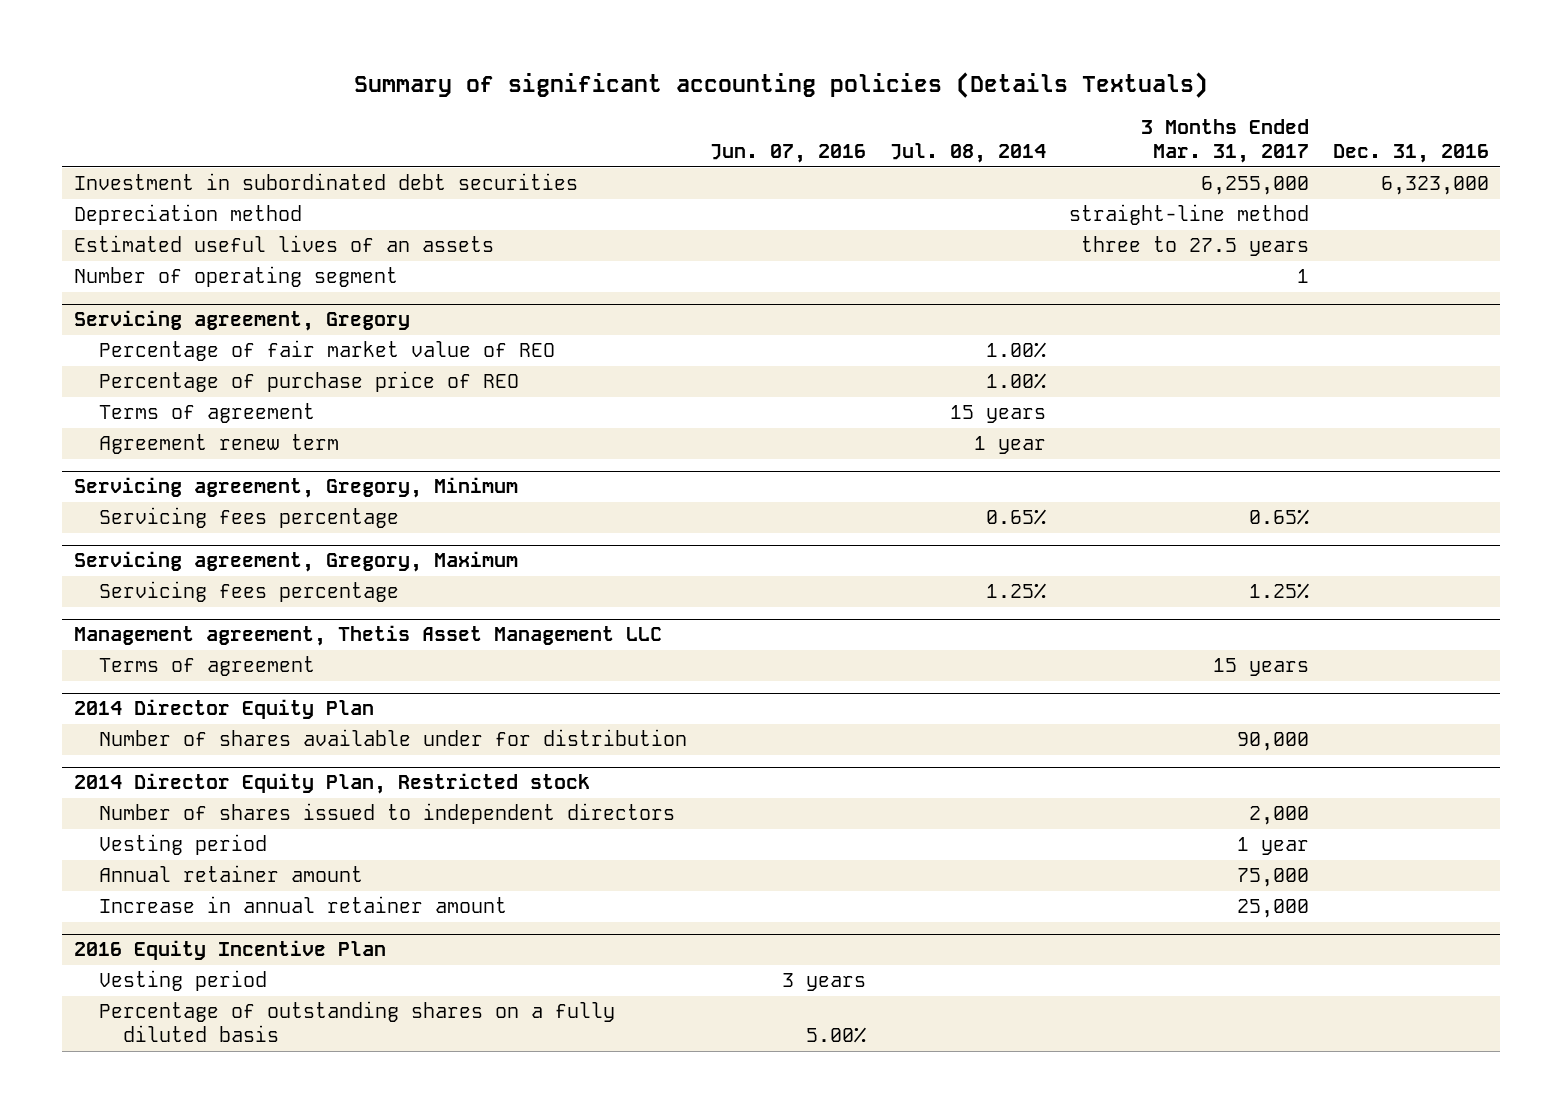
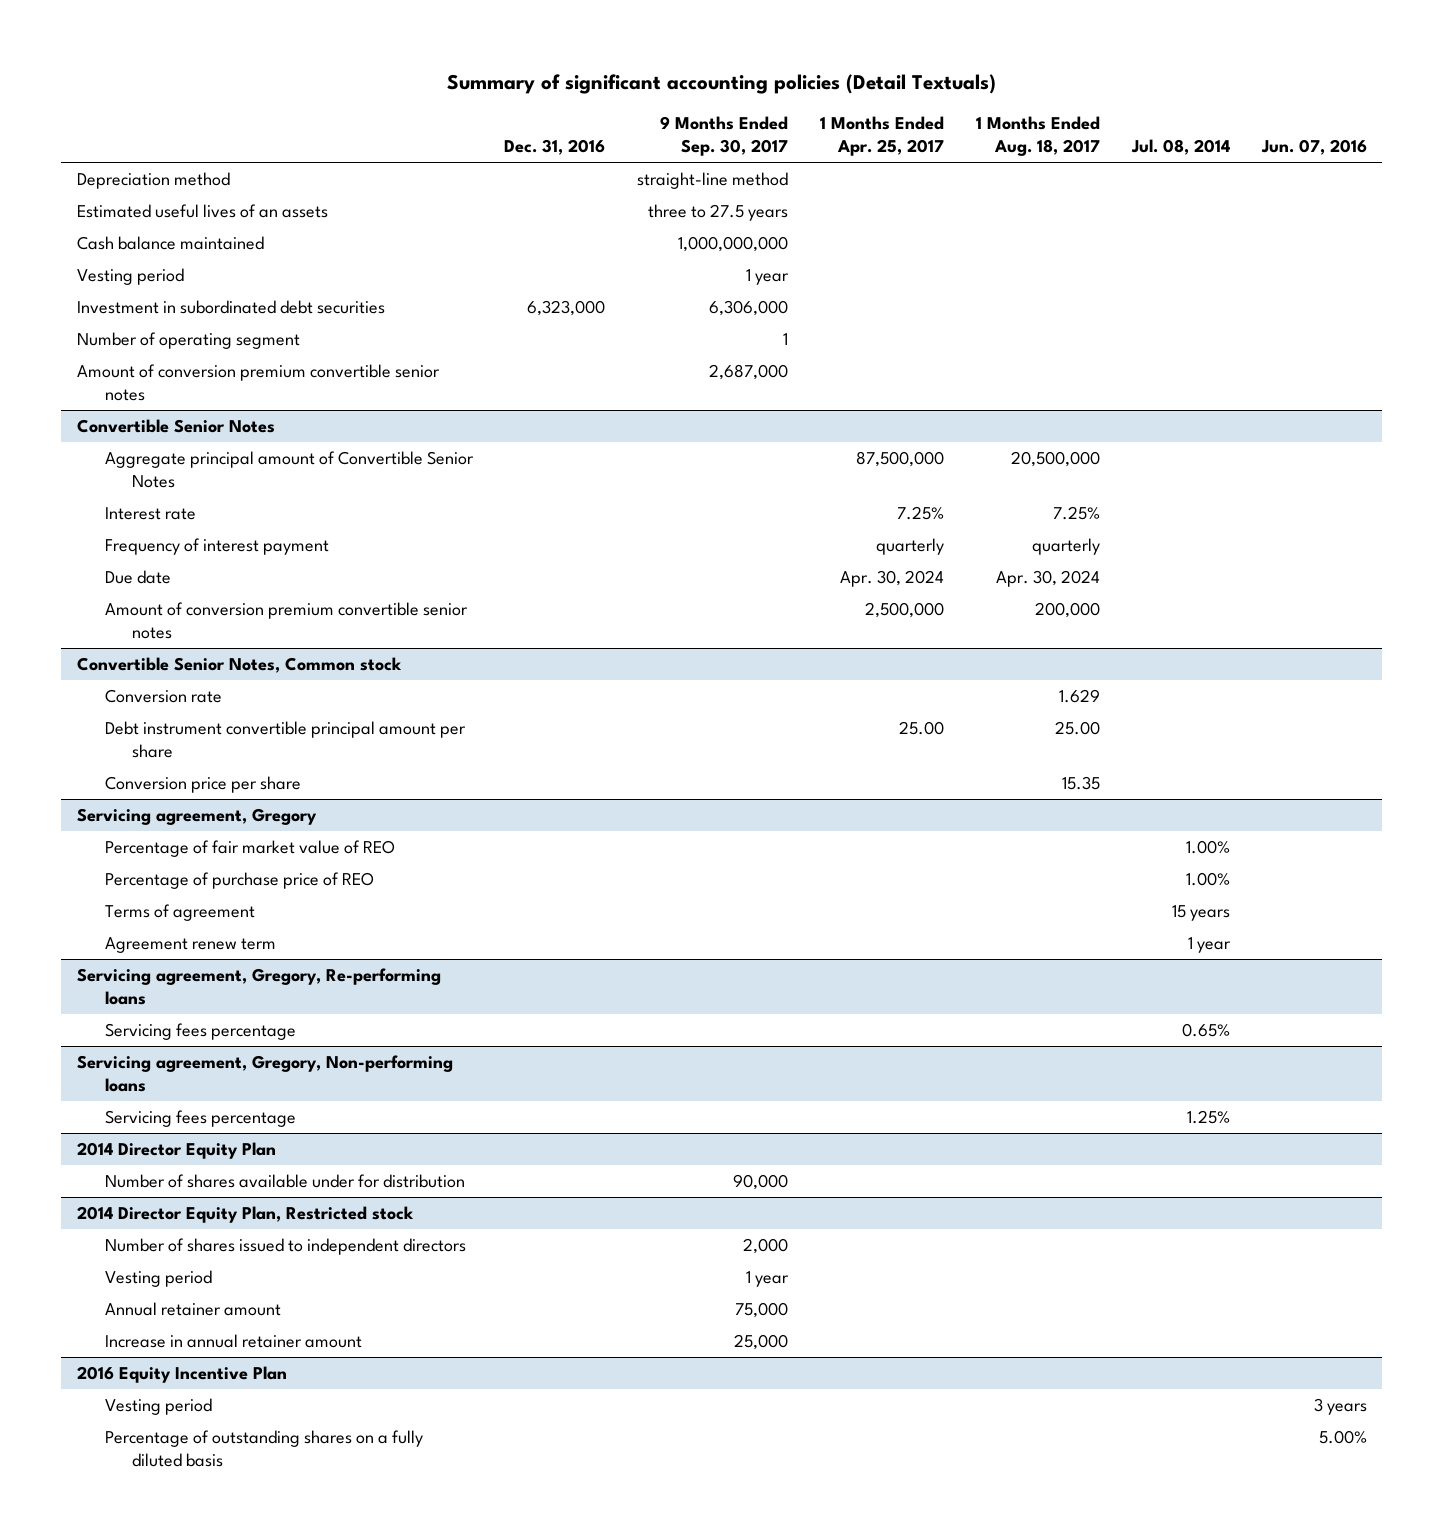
[354,72,1209,99] Summary of significant accounting policies (Details Textuals) -> [446,73,996,94] Summary of significant accounting policies (Detail Textuals)
[1141,119,1310,164] 3 Months Ended Mar. 31, 2017 -> none
none -> [660,116,789,157] 9 Months Ended Sep. 30, 2017
none -> [820,116,945,157] 1 Months Ended Apr. 25, 2017
none -> [975,116,1100,157] 1 Months Ended Aug. 18, 2017
none -> [76,236,264,251] Cash balance maintained
none -> [76,268,184,286] Vesting period
[73,173,578,191] Investment in subordinated debt securities -> [76,300,385,315] Investment in subordinated debt securities
none -> [76,364,440,401] Amount of conversion premium convertible senior notes
none -> [76,419,275,434] Convertible Senior Notes
none -> [104,451,474,488] Aggregate principal amount of Convertible Senior Notes
none -> [104,507,196,521] Interest rate
none -> [104,538,329,556] Frequency of interest payment
none -> [104,570,171,585] Due date
none -> [104,602,468,639] Amount of conversion premium convertible senior notes
none -> [76,657,402,674] Convertible Senior Notes, Common stock
none -> [104,689,222,704] Conversion rate
none -> [104,721,466,758] Debt instrument convertible principal amount per share
none -> [104,776,301,794] Conversion price per share
[73,477,518,499] Servicing agreement, Gregory, Minimum -> [76,968,441,1005] Servicing agreement, Gregory, Re-performing loans
[73,551,518,573] Servicing agreement, Gregory, Maximum -> [76,1055,453,1092] Servicing agreement, Gregory, Non-performing loans
[73,625,662,647] Management agreement, Thetis Asset Management LLC -> none
[98,656,315,677] Terms of agreement -> none

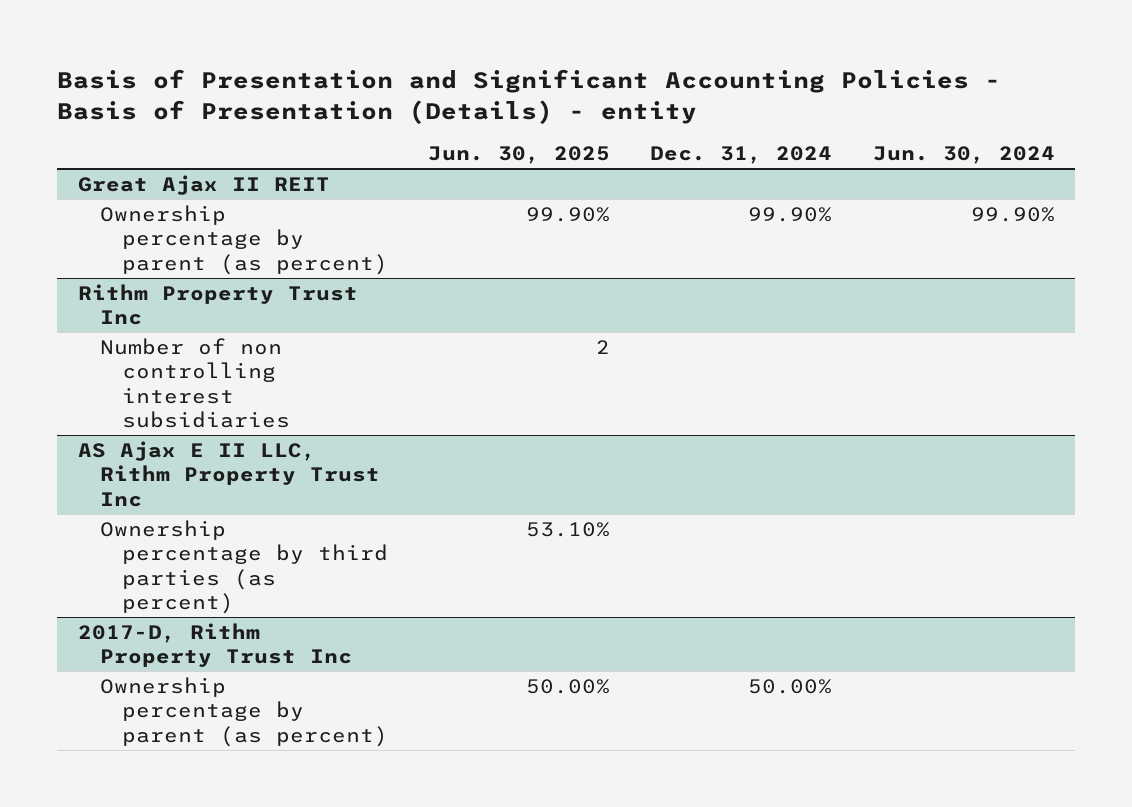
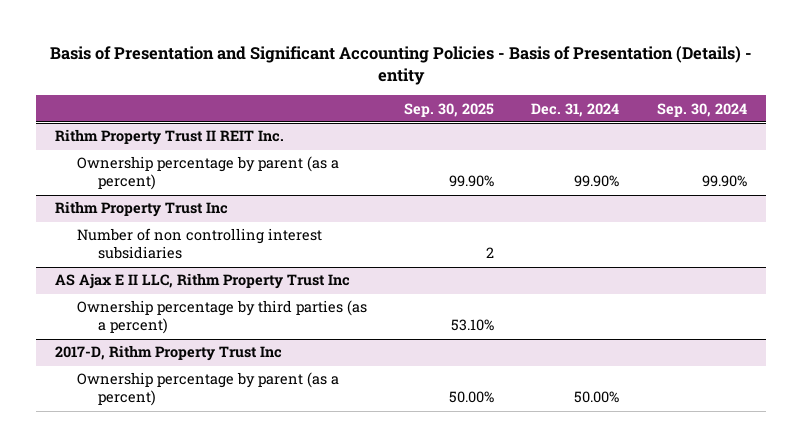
[428,146,611,165] Jun. 30, 2025 -> none
[872,146,1055,165] Jun. 30, 2024 -> none
none -> [403,102,494,117] Sep. 30, 2025
none -> [656,102,747,117] Sep. 30, 2024
[77,174,330,195] Great Ajax II REIT -> none
[99,204,388,275] Ownership percentage by parent (as percent) -> none
none -> [55,129,285,146] Rithm Property Trust II REIT Inc.
none -> [76,156,339,191] Ownership percentage by parent (as a percent)
[99,519,388,615] Ownership percentage by third parties (as percent) -> [76,300,367,335] Ownership percentage by third parties (as a percent)
[99,676,388,747] Ownership percentage by parent (as percent) -> [76,372,339,407] Ownership percentage by parent (as a percent)

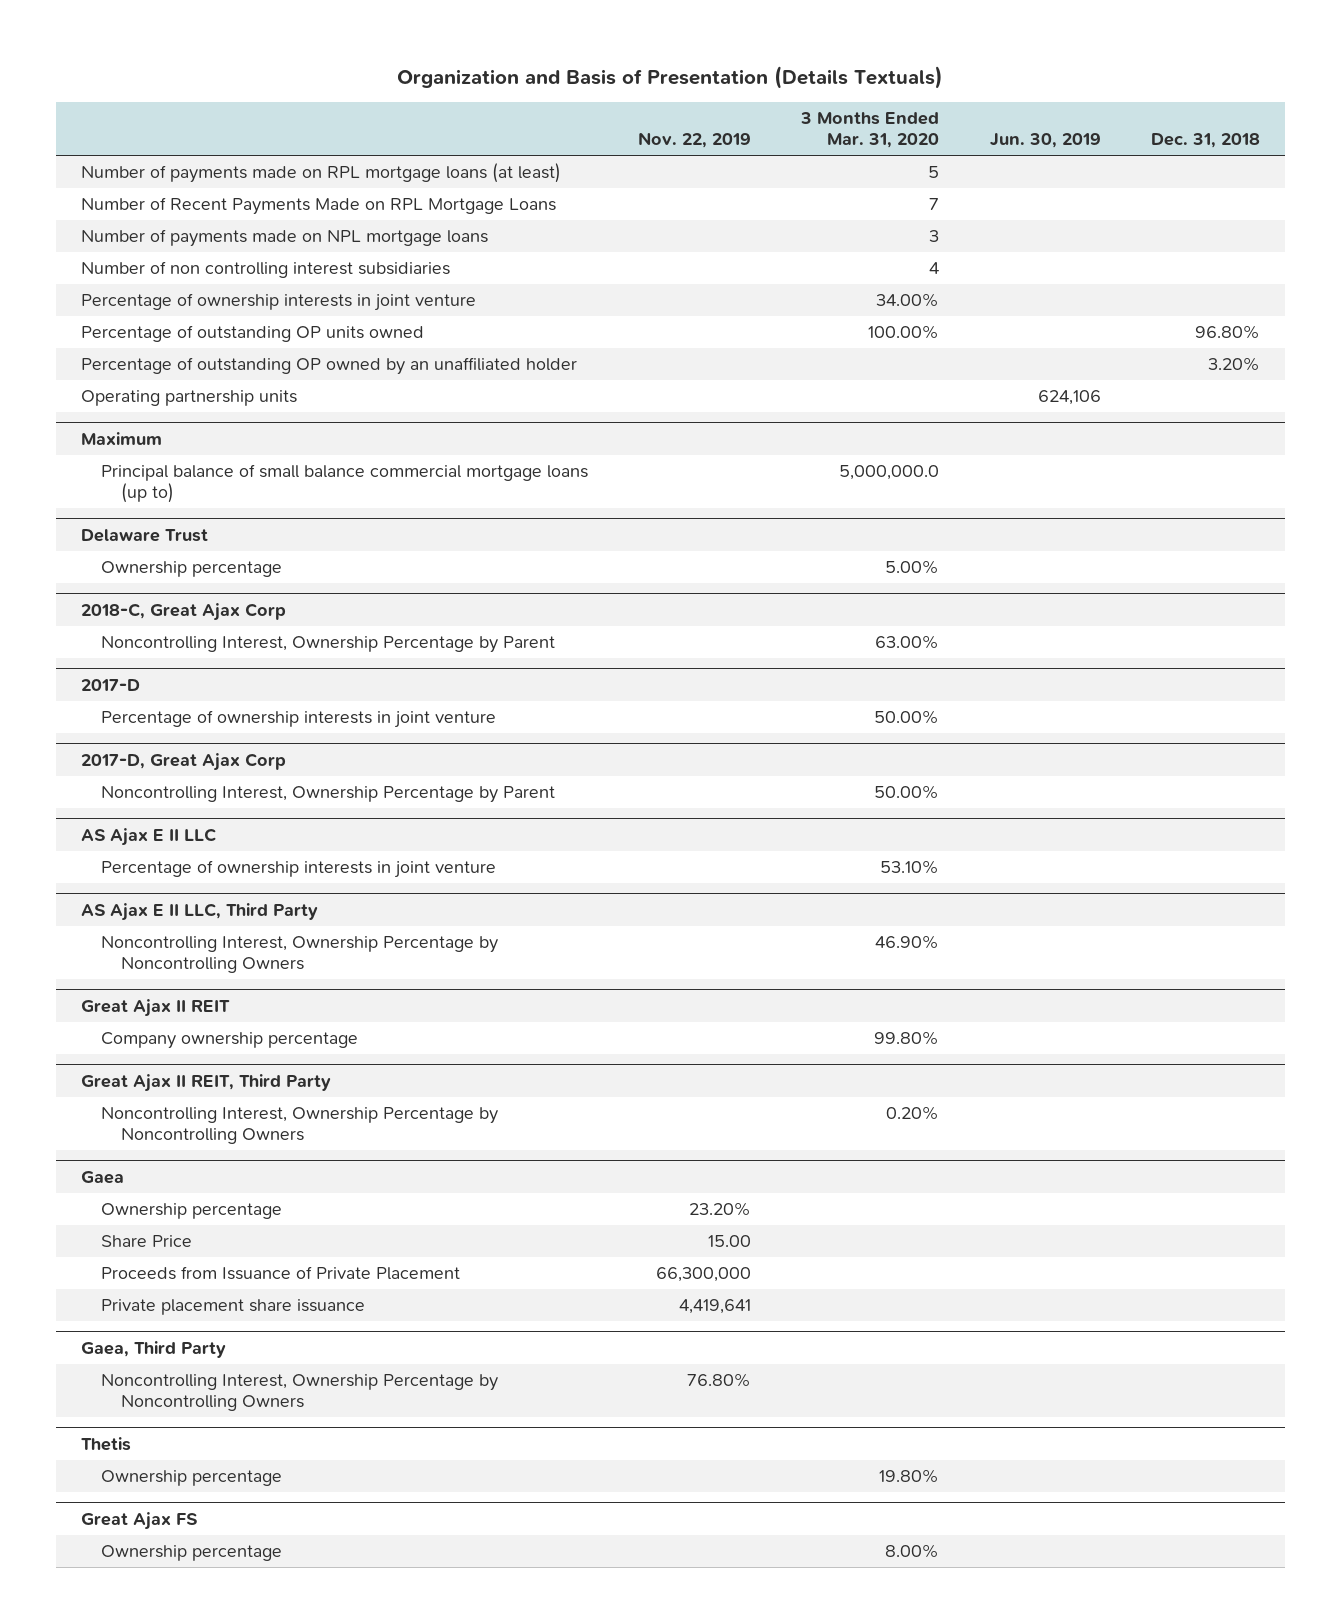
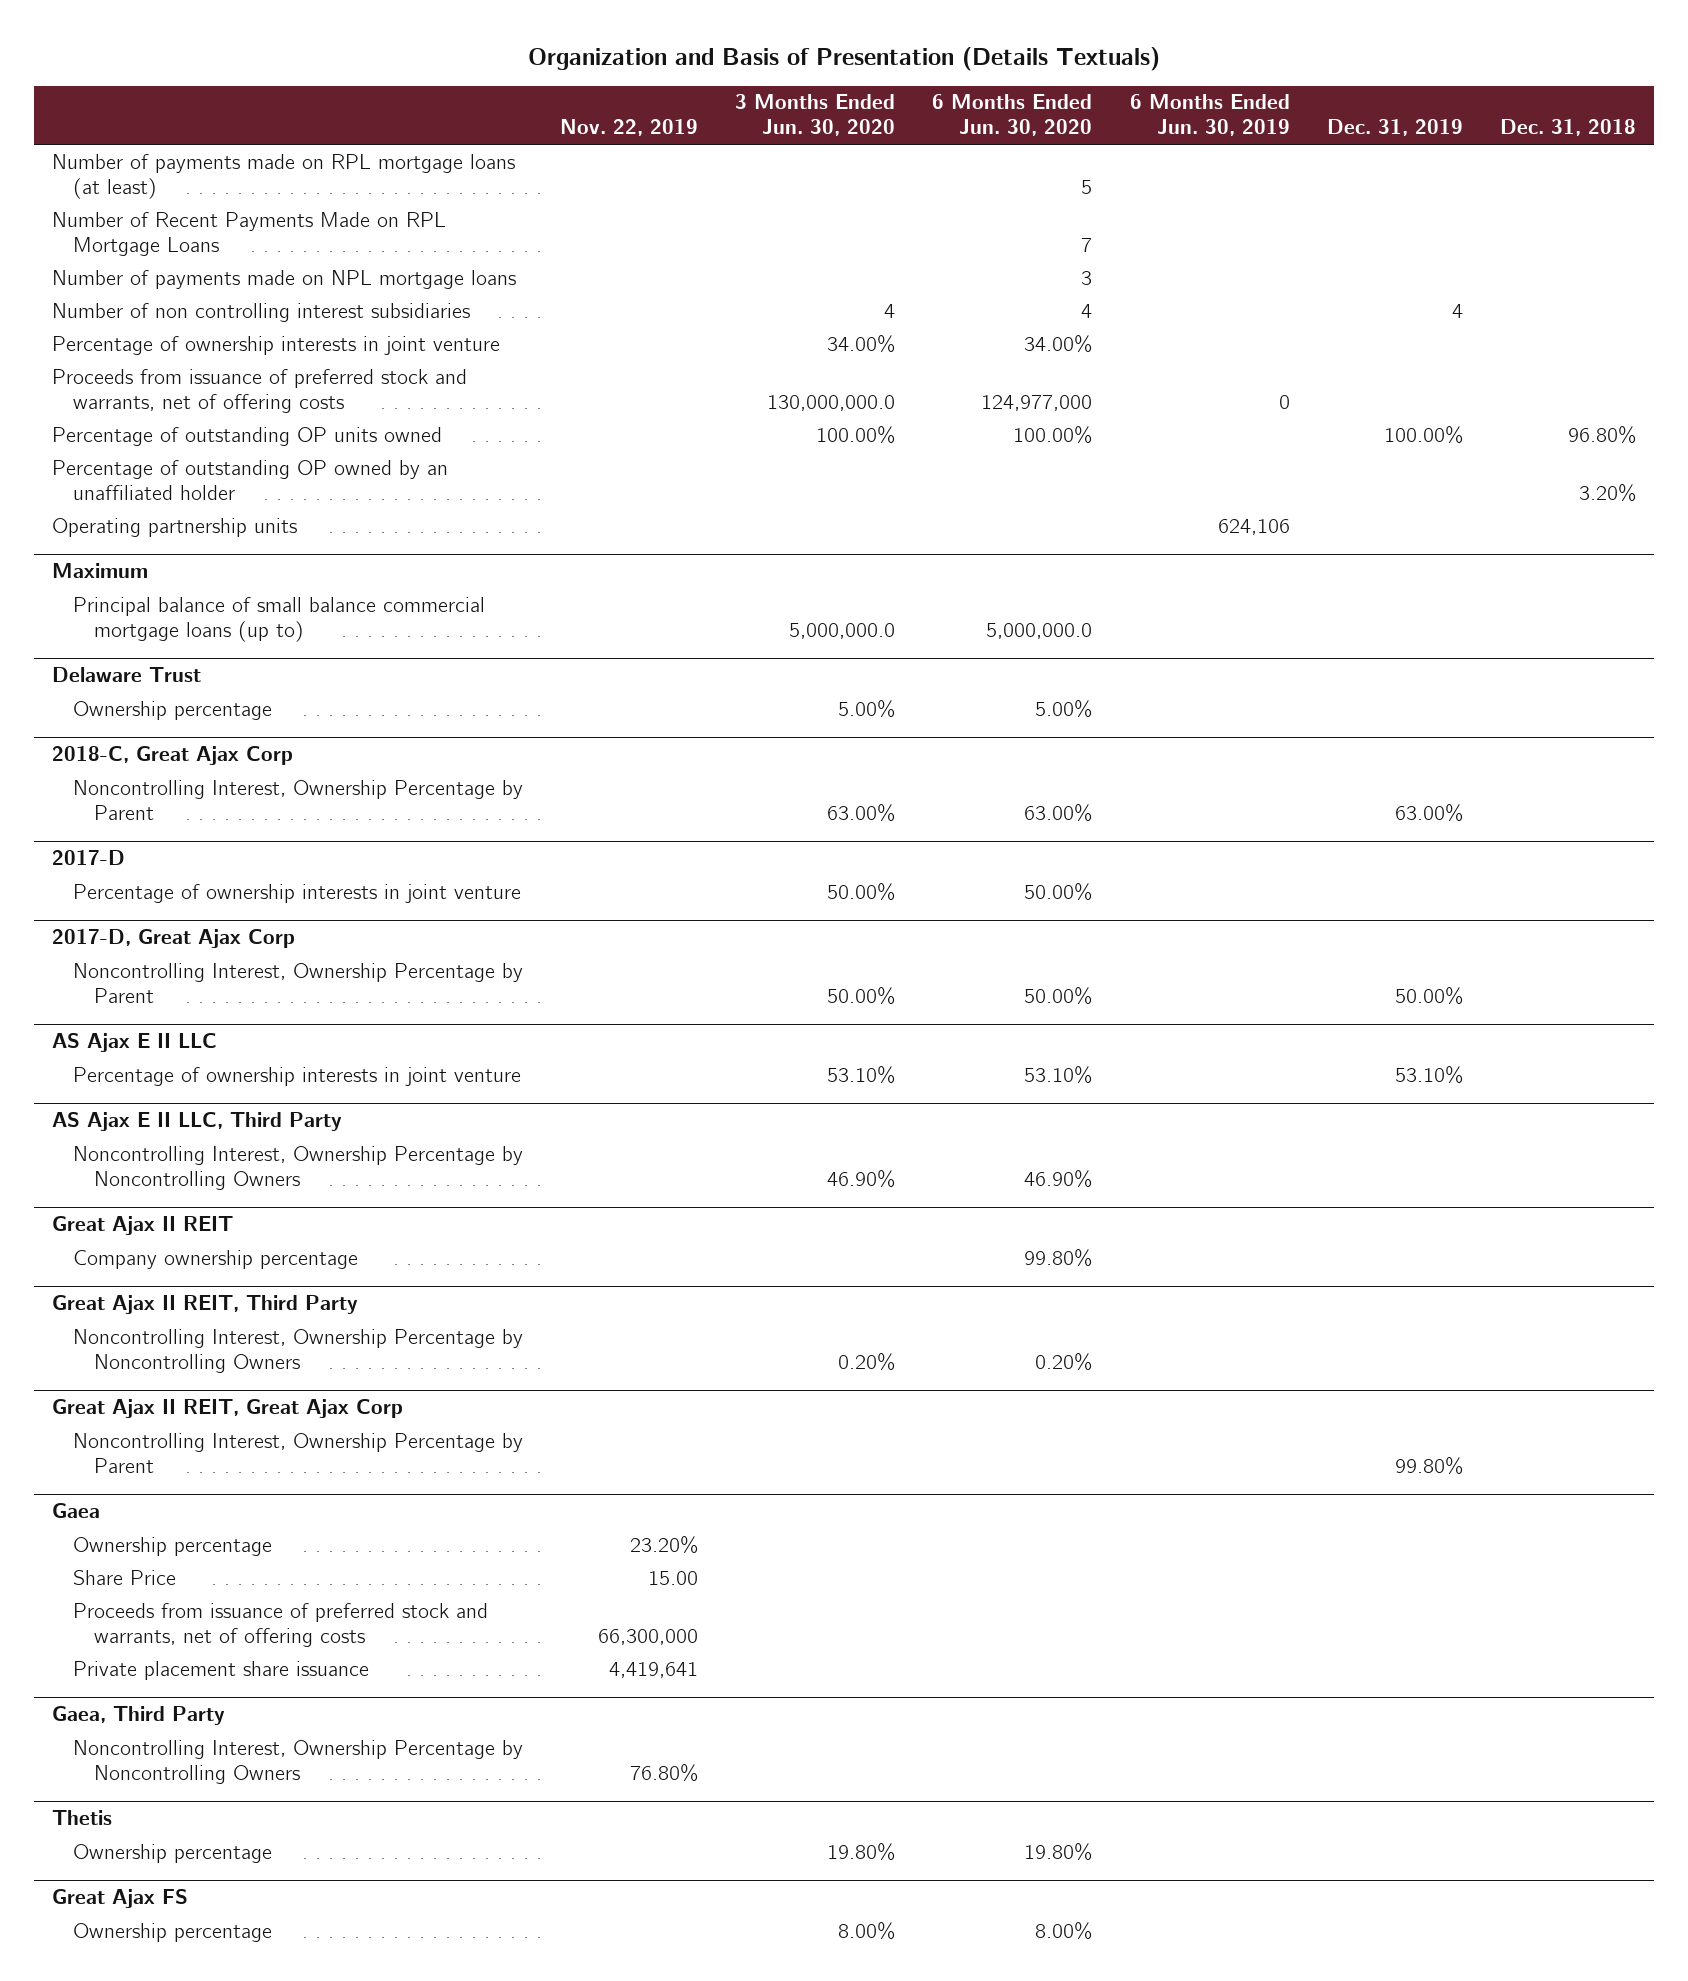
[800,112,940,149] 3 Months Ended Mar. 31, 2020 -> none
[989,133,1101,149] Jun. 30, 2019 -> none
none -> [735,94,896,137] 3 Months Ended Jun. 30, 2020
none -> [932,94,1093,137] 6 Months Ended Jun. 30, 2020
none -> [1129,94,1290,137] 6 Months Ended Jun. 30, 2019
none -> [1326,119,1463,137] Dec. 31, 2019
none -> [52,368,468,413] Proceeds from issuance of preferred stock and warrants, net of offering costs
none -> [52,1399,404,1419] Great Ajax II REIT, Great Ajax Corp
none -> [73,1432,524,1473] Noncontrolling Interest, Ownership Percentage by Parent
[101,1266,461,1281] Proceeds from Issuance of Private Placement -> [73,1602,489,1647] Proceeds from issuance of preferred stock and warrants, net of offering costs

